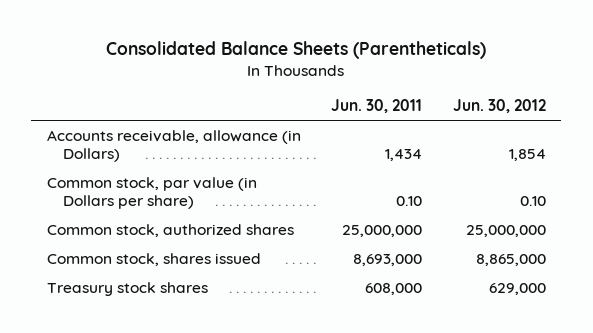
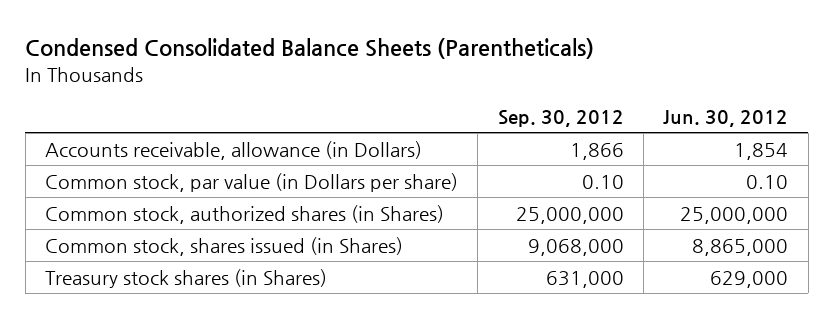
[106,41,487,60] Consolidated Balance Sheets (Parentheticals) -> [25,37,595,59] Condensed Consolidated Balance Sheets (Parentheticals)
[331,99,423,114] Jun. 30, 2011 -> none
none -> [497,109,624,127] Sep. 30, 2012
[46,223,294,237] Common stock, authorized shares -> [45,204,445,224] Common stock, authorized shares (in Shares)
[46,252,261,266] Common stock, shares issued -> [45,236,404,256] Common stock, shares issued (in Shares)
[46,281,208,296] Treasury stock shares -> [45,268,328,288] Treasury stock shares (in Shares)

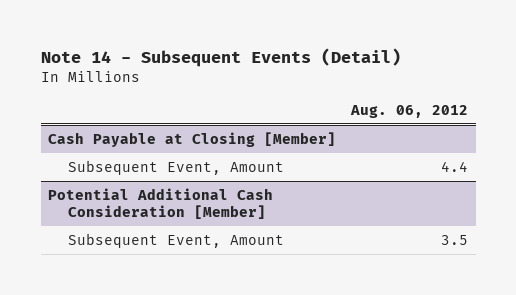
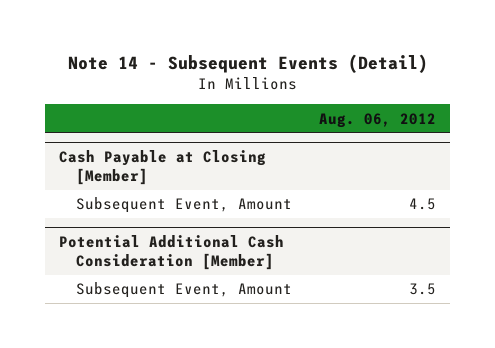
[441,160,469,172] 4.4 -> [409,198,437,211] 4.5

